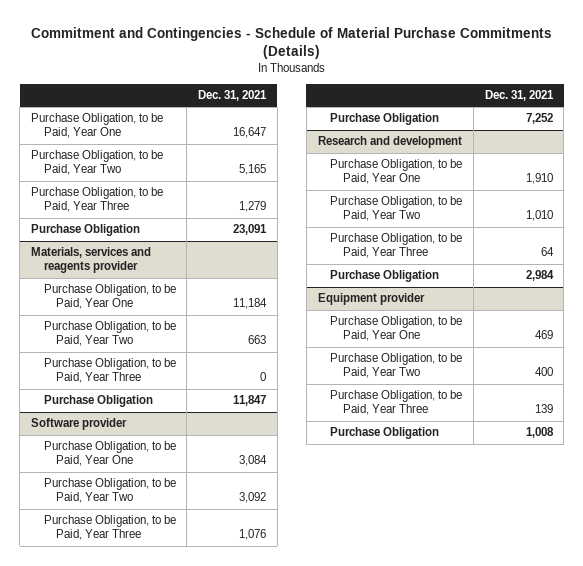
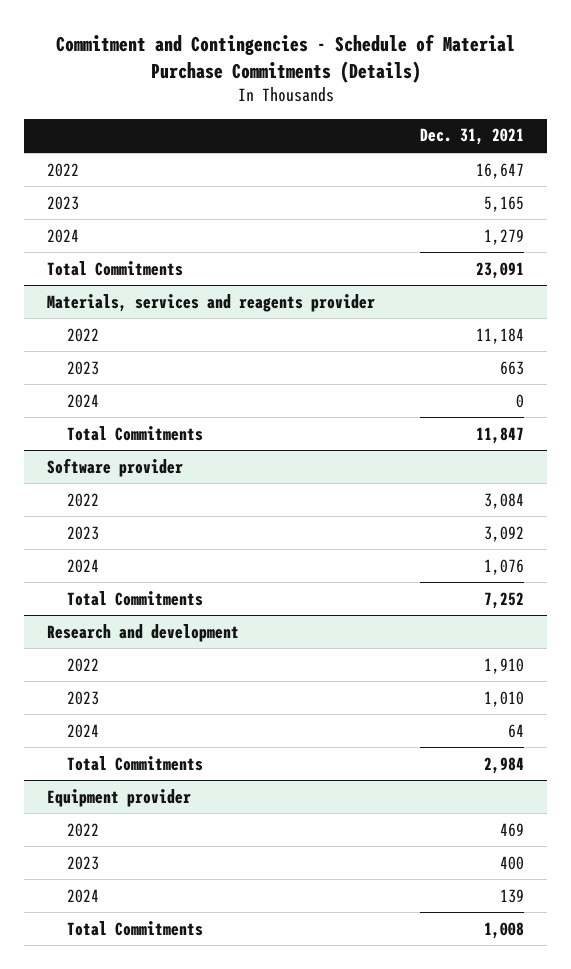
[30,113,163,139] Purchase Obligation, to be Paid, Year One -> [46,162,79,177] 2022
[30,150,163,176] Purchase Obligation, to be Paid, Year Two -> [46,195,79,210] 2023
[30,187,163,213] Purchase Obligation, to be Paid, Year Three -> [46,228,79,243] 2024
[30,224,140,237] Purchase Obligation -> [46,260,183,276] Total Commitments
[43,284,176,310] Purchase Obligation, to be Paid, Year One -> [66,327,99,342] 2022
[43,321,176,347] Purchase Obligation, to be Paid, Year Two -> [66,360,99,375] 2023
[43,358,176,384] Purchase Obligation, to be Paid, Year Three -> [66,393,99,408] 2024
[43,395,153,408] Purchase Obligation -> [66,425,203,441] Total Commitments
[43,441,176,467] Purchase Obligation, to be Paid, Year One -> [66,492,99,507] 2022
[43,478,176,504] Purchase Obligation, to be Paid, Year Two -> [66,525,99,540] 2023
[43,515,176,541] Purchase Obligation, to be Paid, Year Three -> [66,558,99,573] 2024
[330,113,440,126] Purchase Obligation -> [66,590,203,606] Total Commitments
[330,159,463,185] Purchase Obligation, to be Paid, Year One -> [66,657,99,672] 2022
[330,196,463,222] Purchase Obligation, to be Paid, Year Two -> [66,690,99,705] 2023
[330,233,463,259] Purchase Obligation, to be Paid, Year Three -> [66,723,99,738] 2024
[330,270,440,283] Purchase Obligation -> [66,755,203,771] Total Commitments
[330,316,463,342] Purchase Obligation, to be Paid, Year One -> [66,822,99,837] 2022
[330,353,463,379] Purchase Obligation, to be Paid, Year Two -> [66,855,99,870] 2023
[330,390,463,416] Purchase Obligation, to be Paid, Year Three -> [66,888,99,903] 2024
[330,427,440,440] Purchase Obligation -> [66,920,203,936] Total Commitments

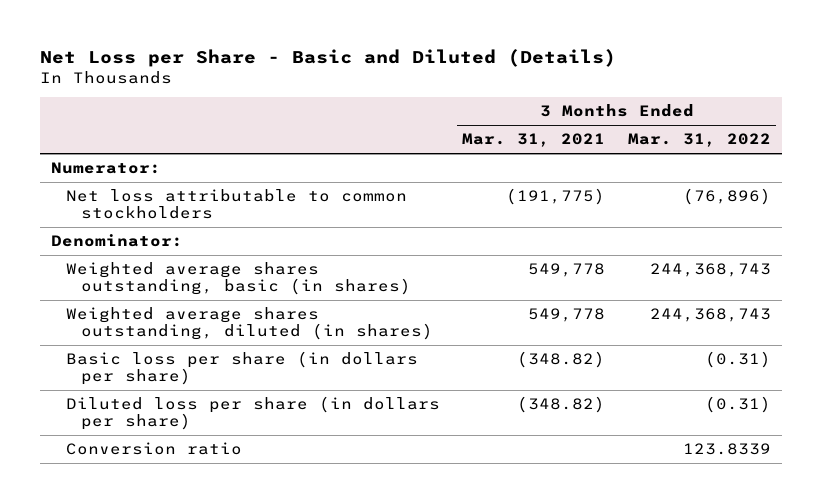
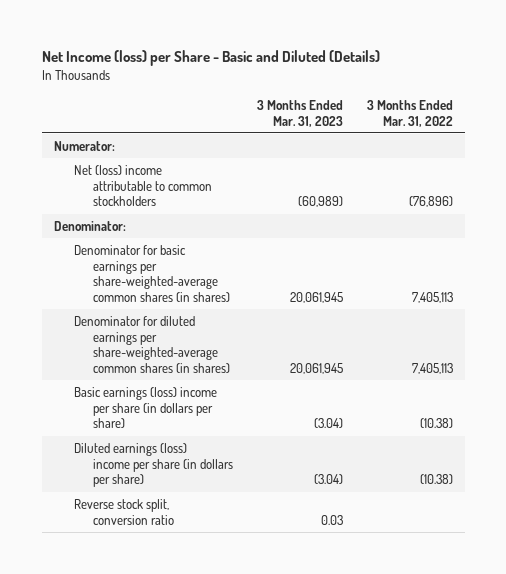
[39,48,616,67] Net Loss per Share - Basic and Diluted (Details) -> [41,50,380,67] Net Income (loss) per Share - Basic and Diluted (Details)
[462,133,606,148] Mar. 31, 2021 -> none
none -> [257,99,344,127] 3 Months Ended Mar. 31, 2023
[66,189,408,220] Net loss attributable to common stockholders -> [73,164,213,207] Net (loss) income attributable to common stockholders
[66,442,243,456] Conversion ratio -> none
[66,262,412,296] Weighted average shares outstanding, basic (in shares) -> [73,244,231,303] Denominator for basic earnings per share-weighted-average common shares (in shares)
[649,263,771,278] 244,368,743 -> [411,292,453,304] 7,405,113
[66,307,434,341] Weighted average shares outstanding, diluted (in shares) -> [73,315,231,374] Denominator for diluted earnings per share-weighted-average common shares (in shares)
[649,308,771,323] 244,368,743 -> [411,363,453,375] 7,405,113
[66,351,419,386] Basic loss per share (in dollars per share) -> [73,386,217,429] Basic earnings (loss) income per share (in dollars per share)
[704,351,771,369] (0.31) -> [419,418,453,429] (10.38)
[66,396,441,431] Diluted loss per share (in dollars per share) -> [73,442,234,488] Diluted earnings (loss) income per share (in dollars per share)
[704,396,771,414] (0.31) -> [419,474,453,485] (10.38)
none -> [73,498,175,525] Reverse stock split, conversion ratio

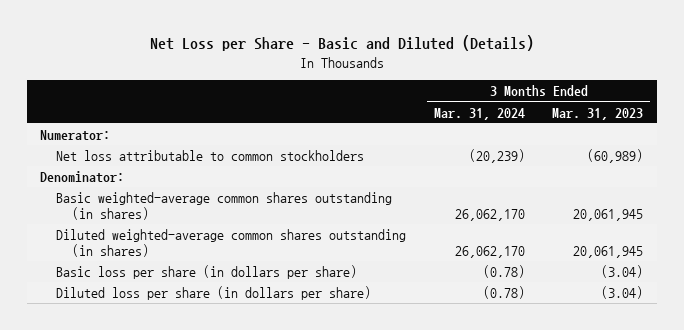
[41,50,380,67] Net Income (loss) per Share - Basic and Diluted (Details) -> [149,35,534,52] Net Loss per Share - Basic and Diluted (Details)
[366,99,453,127] 3 Months Ended Mar. 31, 2022 -> none
none -> [433,107,525,120] Mar. 31, 2024
[73,164,213,207] Net (loss) income attributable to common stockholders -> [56,150,365,162] Net loss attributable to common stockholders
[73,498,175,525] Reverse stock split, conversion ratio -> none
[73,244,231,303] Denominator for basic earnings per share-weighted-average common shares (in shares) -> [56,192,393,221] Basic weighted-average common shares outstanding (in shares)
[73,315,231,374] Denominator for diluted earnings per share-weighted-average common shares (in shares) -> [56,229,407,258] Diluted weighted-average common shares outstanding (in shares)
[73,386,217,429] Basic earnings (loss) income per share (in dollars per share) -> [56,265,358,280] Basic loss per share (in dollars per share)
[73,442,234,488] Diluted earnings (loss) income per share (in dollars per share) -> [56,286,372,301] Diluted loss per share (in dollars per share)

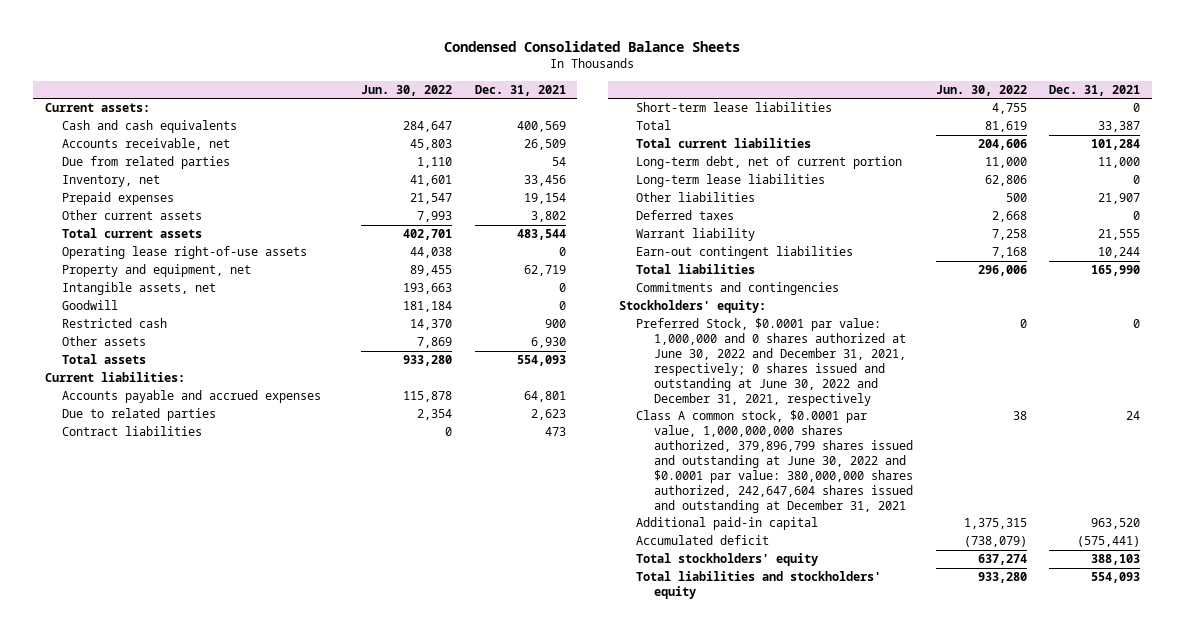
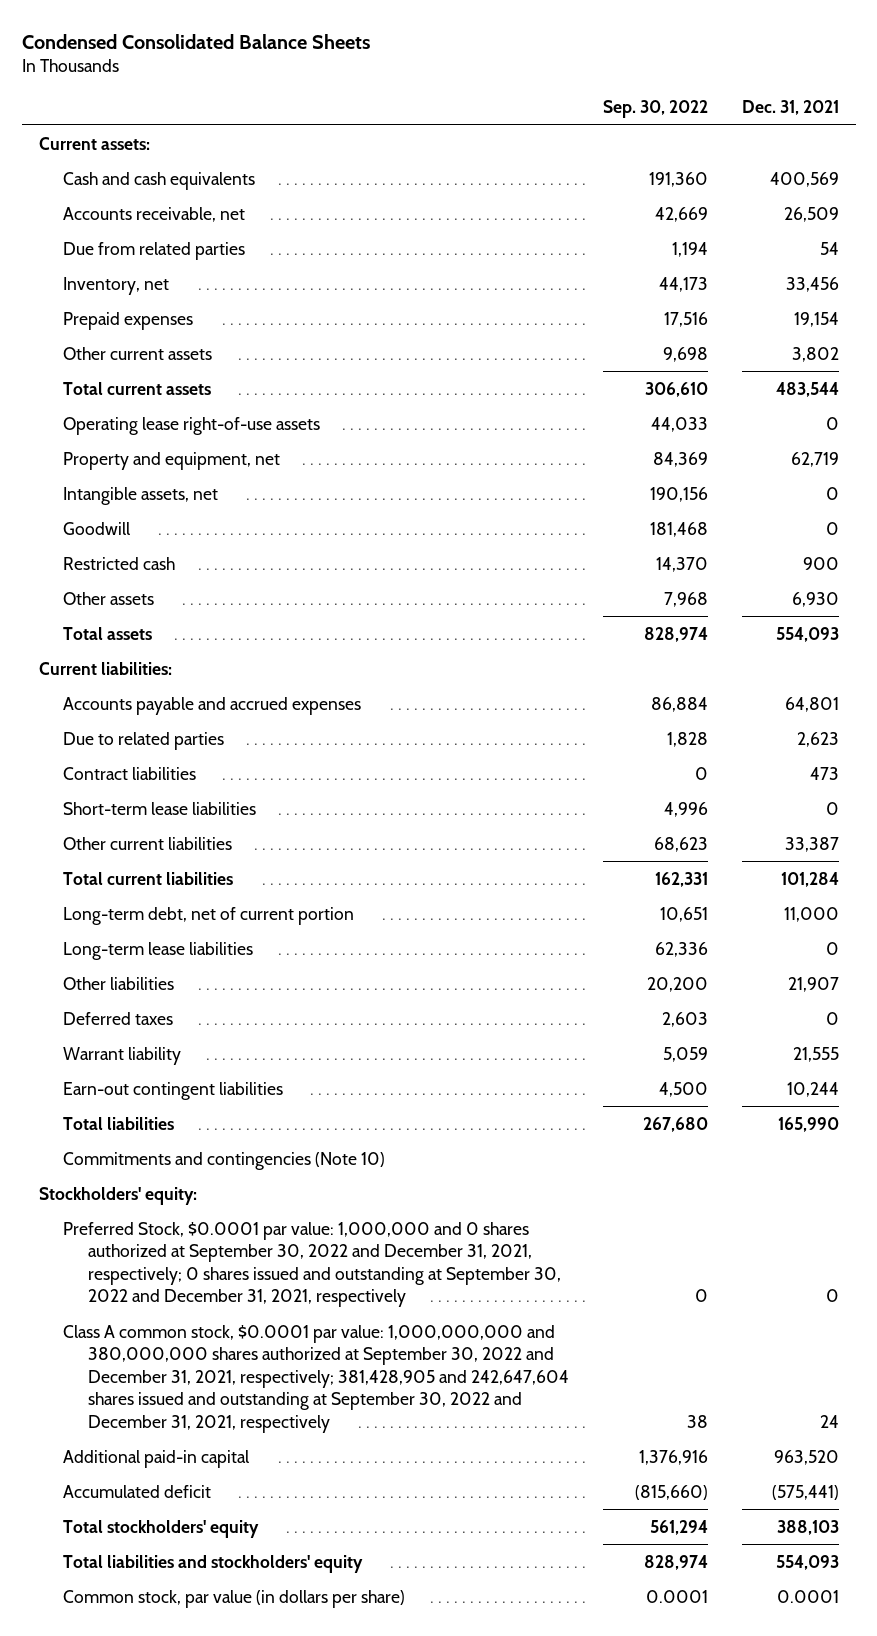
[361,84,453,96] Jun. 30, 2022 -> none
none -> [602,100,708,119] Sep. 30, 2022
[636,120,672,131] Total -> [63,836,233,850] Other current liabilities
[636,282,840,296] Commitments and contingencies -> [63,1151,386,1170] Commitments and contingencies (Note 10)
[636,318,906,406] Preferred Stock, $0.0001 par value: 1,000,000 and 0 shares authorized at June 30, 2022 and December 31, 2021, respectively; 0 shares issued and outstanding at June 30, 2022 and December 31, 2021, respectively -> [63,1221,562,1308] Preferred Stock, $0.0001 par value: 1,000,000 and 0 shares authorized at September 30, 2022 and December 31, 2021, respectively; 0 shares issued and outstanding at September 30, 2022 and December 31, 2021, respectively
[636,410,913,513] Class A common stock, $0.0001 par value, 1,000,000,000 shares authorized, 379,896,799 shares issued and outstanding at June 30, 2022 and $0.0001 par value: 380,000,000 shares authorized, 242,647,604 shares issued and outstanding at December 31, 2021 -> [63,1324,570,1433] Class A common stock, $0.0001 par value: 1,000,000,000 and 380,000,000 shares authorized at September 30, 2022 and December 31, 2021, respectively; 381,428,905 and 242,647,604 shares issued and outstanding at September 30, 2022 and December 31, 2021, respectively
none -> [63,1589,406,1608] Common stock, par value (in dollars per share)

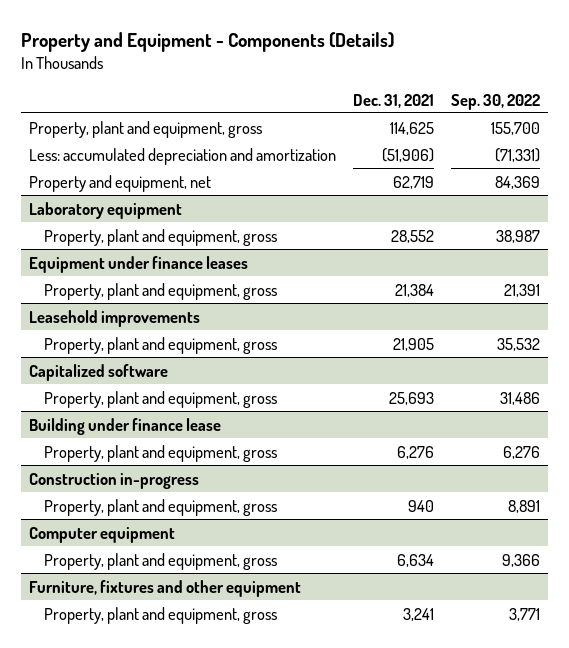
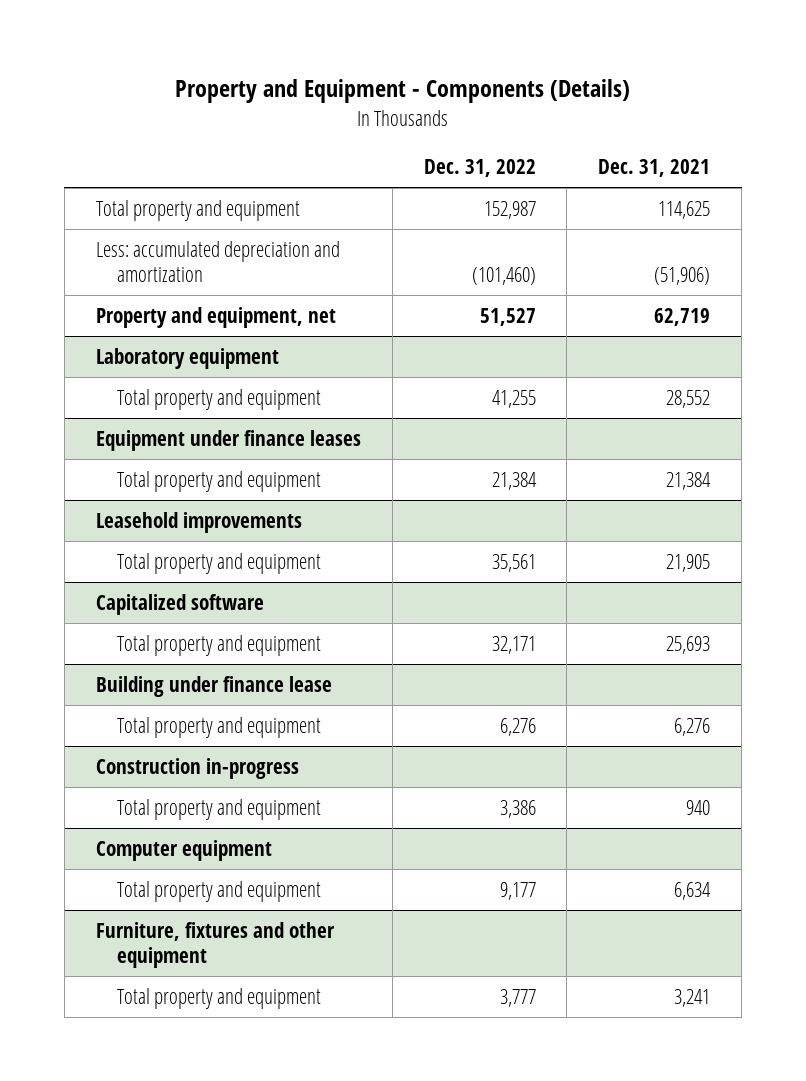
[450,93,540,110] Sep. 30, 2022 -> none
none -> [423,159,536,178] Dec. 31, 2022
[29,120,263,138] Property, plant and equipment, gross -> [95,199,300,221] Total property and equipment
[43,228,277,246] Property, plant and equipment, gross -> [117,388,322,410] Total property and equipment
[43,282,277,300] Property, plant and equipment, gross -> [117,470,322,492] Total property and equipment
[43,336,277,354] Property, plant and equipment, gross -> [117,552,322,574] Total property and equipment
[43,390,277,408] Property, plant and equipment, gross -> [117,634,322,656] Total property and equipment
[43,444,277,462] Property, plant and equipment, gross -> [117,716,322,738] Total property and equipment
[43,498,277,516] Property, plant and equipment, gross -> [117,798,322,820] Total property and equipment
[43,552,277,570] Property, plant and equipment, gross -> [117,880,322,902] Total property and equipment
[43,606,277,624] Property, plant and equipment, gross -> [117,987,322,1009] Total property and equipment

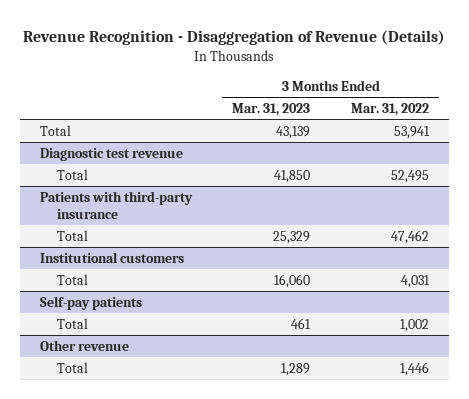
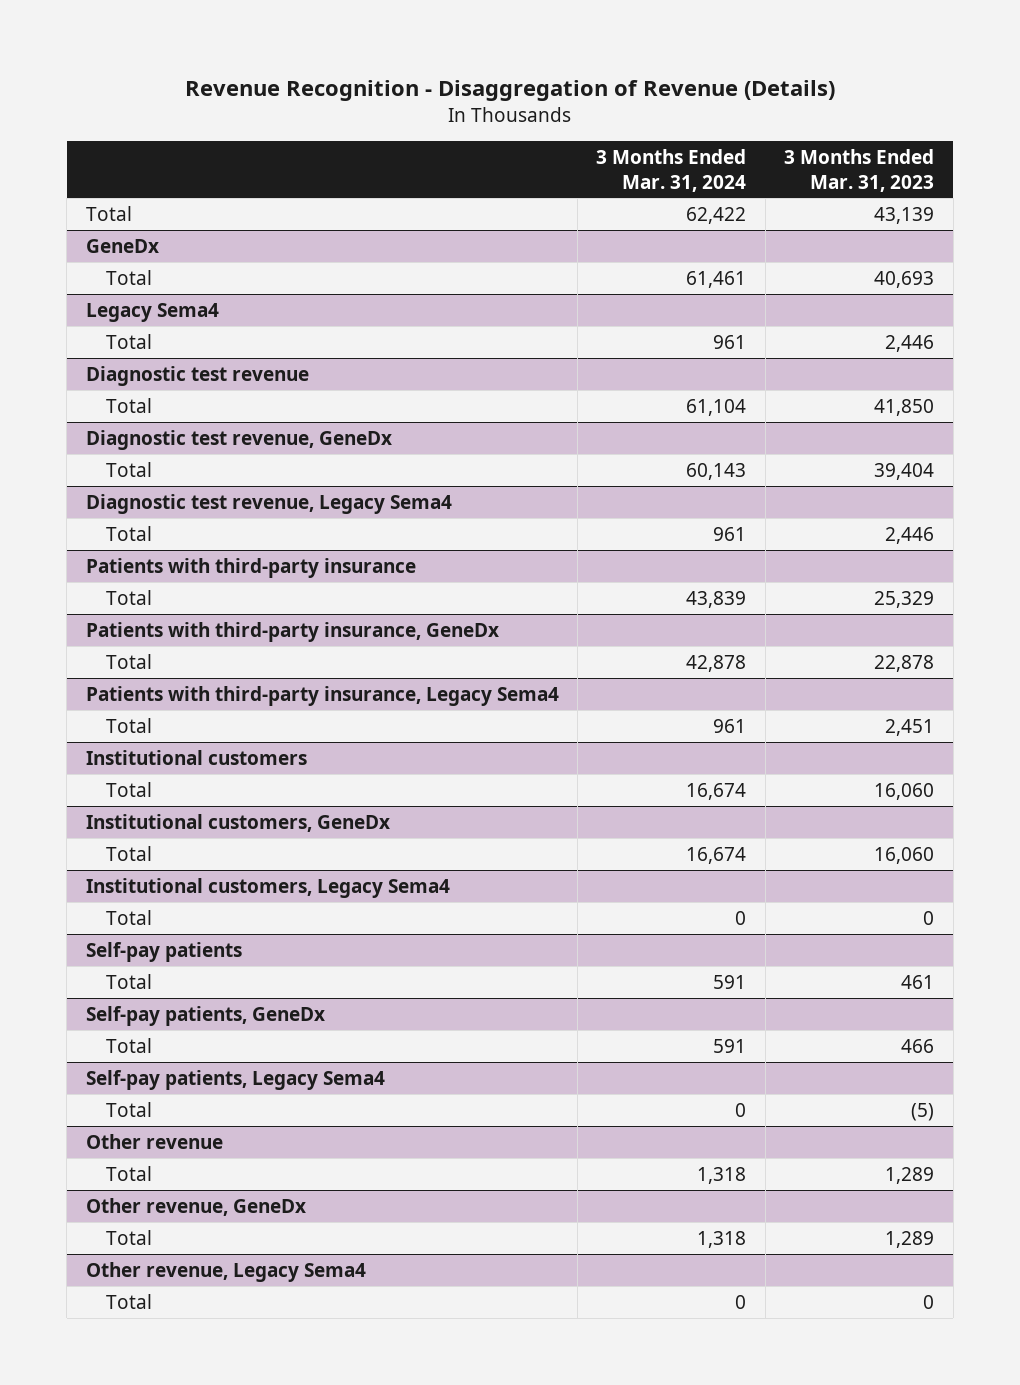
[350,102,429,116] Mar. 31, 2022 -> none
none -> [596,148,747,192] 3 Months Ended Mar. 31, 2024
none -> [85,238,159,253] GeneDx
none -> [105,269,152,285] Total
none -> [85,302,219,322] Legacy Sema4
none -> [105,333,152,349] Total
none -> [85,429,392,450] Diagnostic test revenue, GeneDx
none -> [105,461,152,477] Total
none -> [85,493,452,514] Diagnostic test revenue, Legacy Sema4
none -> [105,525,152,541] Total
none -> [85,621,499,642] Patients with third-party insurance, GeneDx
none -> [105,653,152,669] Total
none -> [85,685,559,706] Patients with third-party insurance, Legacy Sema4
none -> [105,717,152,733] Total
none -> [85,813,390,832] Institutional customers, GeneDx
none -> [105,845,152,861] Total
none -> [85,877,450,898] Institutional customers, Legacy Sema4
none -> [105,909,152,925] Total
none -> [85,1005,325,1026] Self-pay patients, GeneDx
none -> [105,1037,152,1053] Total
none -> [85,1069,385,1090] Self-pay patients, Legacy Sema4
none -> [105,1101,152,1117] Total
none -> [85,1197,306,1216] Other revenue, GeneDx
none -> [105,1229,152,1245] Total
none -> [85,1261,366,1282] Other revenue, Legacy Sema4
none -> [105,1293,152,1309] Total

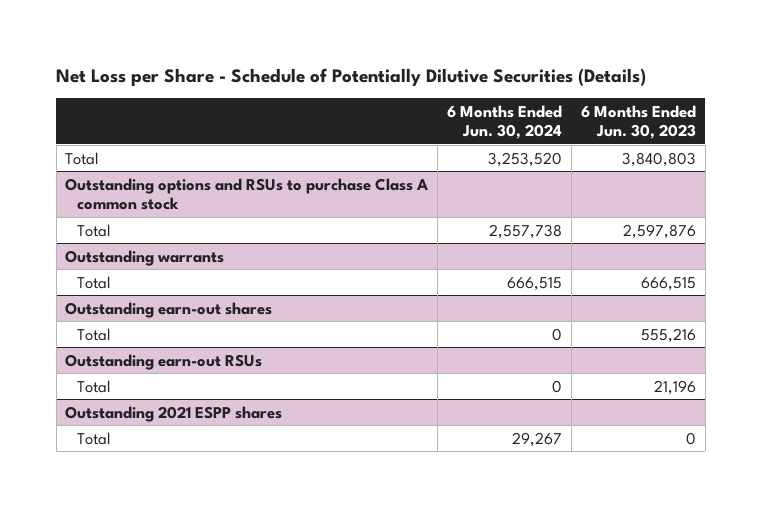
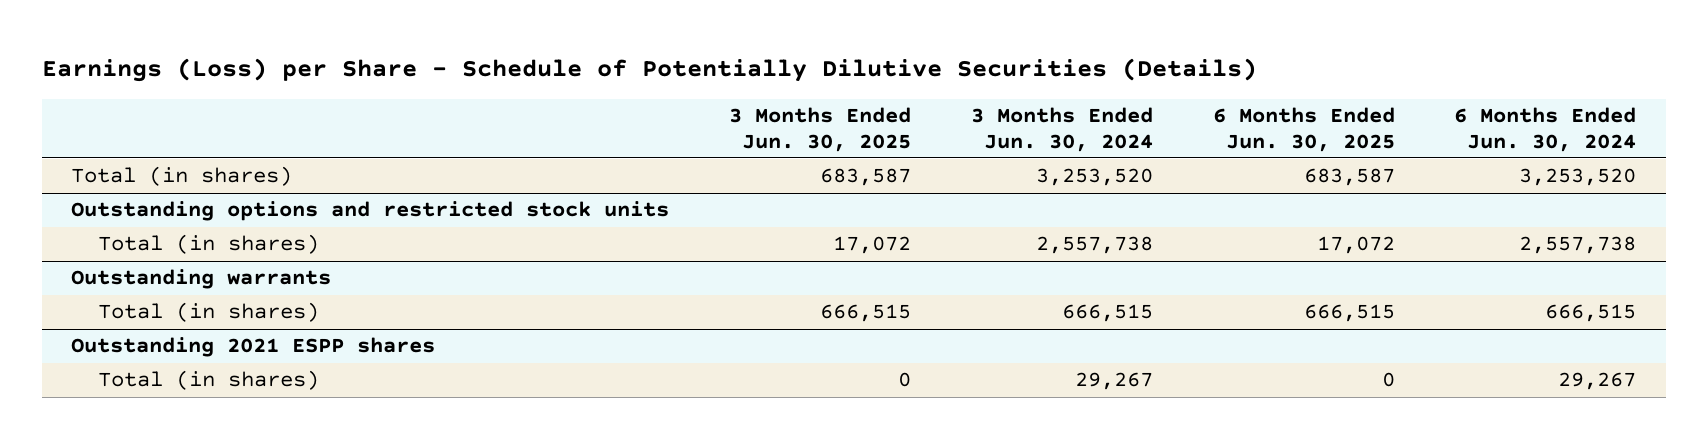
[56,67,647,86] Net Loss per Share - Schedule of Potentially Dilutive Securities (Details) -> [41,58,1257,83] Earnings (Loss) per Share - Schedule of Potentially Dilutive Securities (Details)
[580,104,696,140] 6 Months Ended Jun. 30, 2023 -> none
none -> [729,106,912,152] 3 Months Ended Jun. 30, 2025
none -> [970,106,1153,152] 3 Months Ended Jun. 30, 2024
none -> [1212,106,1395,152] 6 Months Ended Jun. 30, 2025
[65,151,99,165] Total -> [71,166,293,187] Total (in shares)
[65,177,429,210] Outstanding options and RSUs to purchase Class A common stock -> [71,201,670,222] Outstanding options and restricted stock units
[76,223,110,237] Total -> [98,234,320,255] Total (in shares)
[65,301,273,318] Outstanding earn-out shares -> none
[76,327,110,341] Total -> none
[65,353,263,370] Outstanding earn-out RSUs -> none
[76,379,110,393] Total -> none
[76,275,110,289] Total -> [98,302,320,323] Total (in shares)
[76,431,110,445] Total -> [98,370,320,391] Total (in shares)

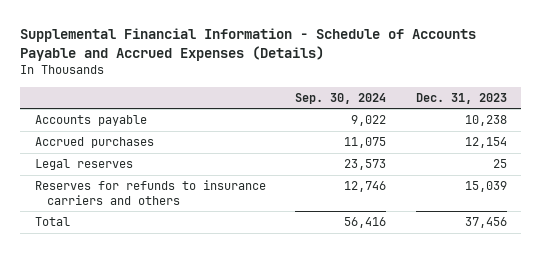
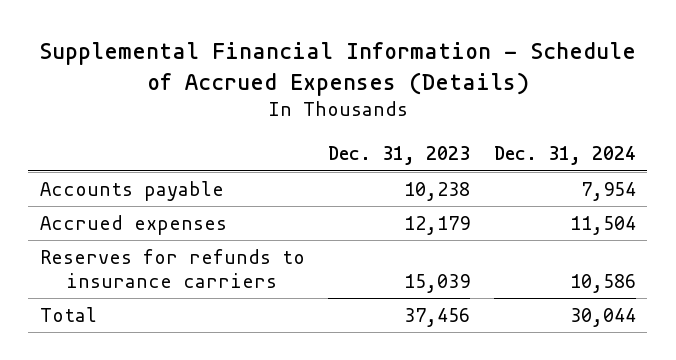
[20,28,477,62] Supplemental Financial Information - Schedule of Accounts Payable and Accrued Expenses (Details) -> [38,41,636,96] Supplemental Financial Information - Schedule of Accrued Expenses (Details)
[295,93,387,105] Sep. 30, 2024 -> none
none -> [493,146,636,166] Dec. 31, 2024
[34,159,133,171] Legal reserves -> none
[34,137,154,149] Accrued purchases -> [39,215,227,236] Accrued expenses
[464,137,507,149] 12,154 -> [404,216,471,236] 12,179
[34,180,266,205] Reserves for refunds to insurance carriers and others -> [39,249,305,289] Reserves for refunds to insurance carriers

